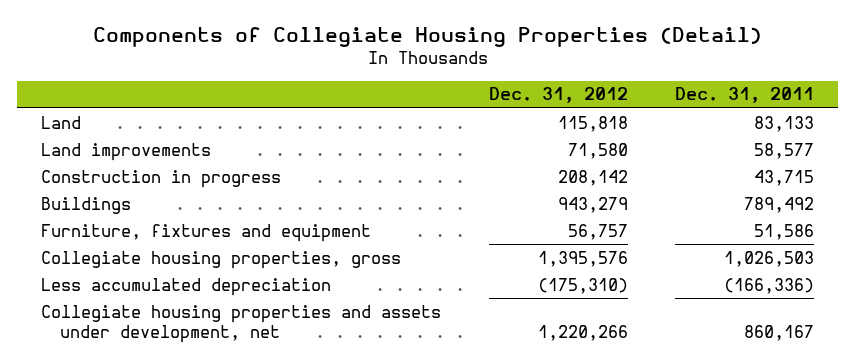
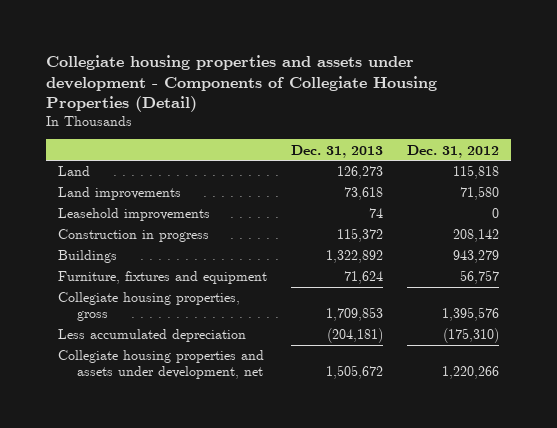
[92,27,762,48] Components of Collegiate Housing Properties (Detail) -> [46,54,438,113] Collegiate housing properties and assets under development - Components of Collegiate Housing Properties (Detail)
[675,87,815,104] Dec. 31, 2011 -> none
none -> [290,144,383,158] Dec. 31, 2013
none -> [58,208,211,222] Leasehold improvements

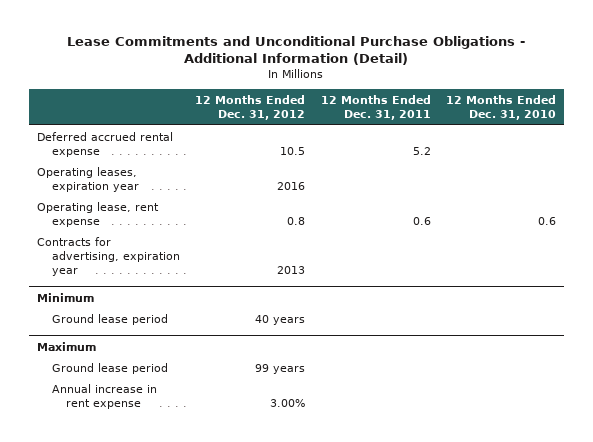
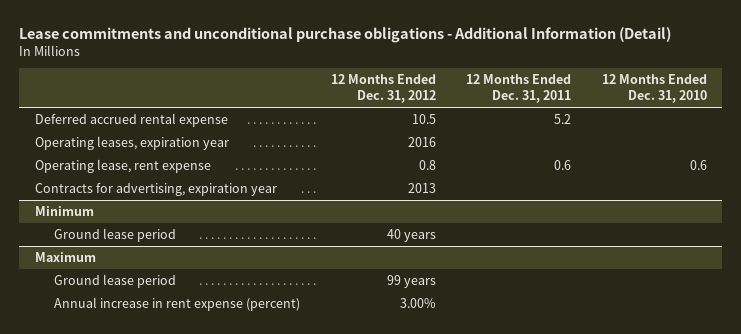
[67,36,526,66] Lease Commitments and Unconditional Purchase Obligations - Additional Information (Detail) -> [19,26,672,43] Lease commitments and unconditional purchase obligations - Additional Information (Detail)
[51,383,157,409] Annual increase in rent expense -> [54,297,301,312] Annual increase in rent expense (percent)

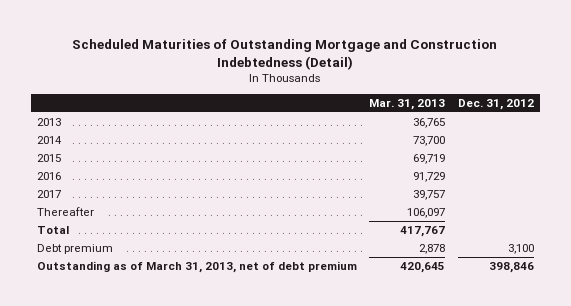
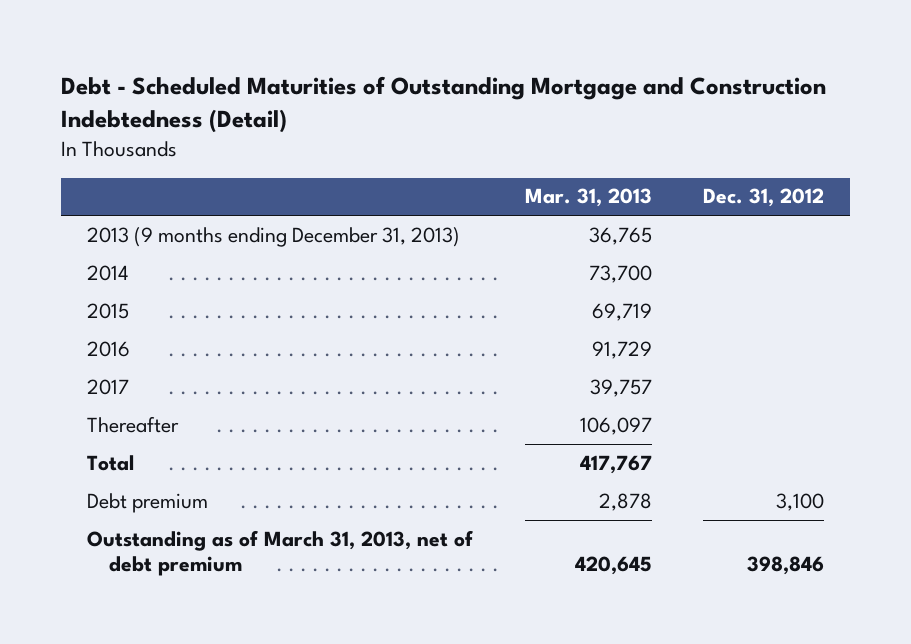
[72,38,498,70] Scheduled Maturities of Outstanding Mortgage and Construction Indebtedness (Detail) -> [60,76,826,134] Debt - Scheduled Maturities of Outstanding Mortgage and Construction Indebtedness (Detail)
[36,117,61,126] 2013 -> [86,226,460,247] 2013 (9 months ending December 31, 2013)

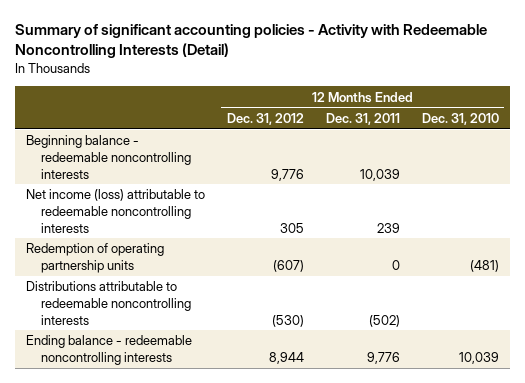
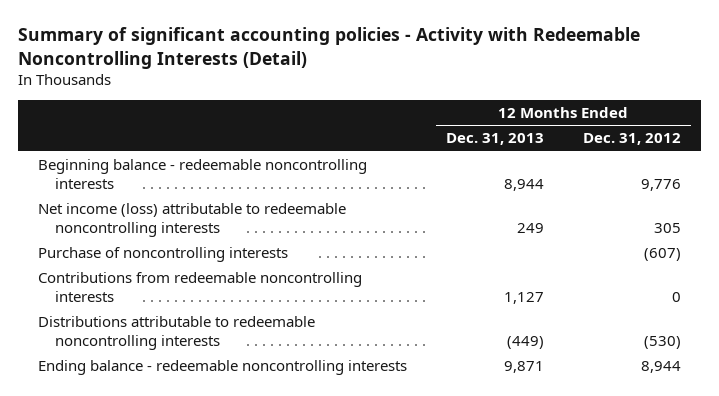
[325,112,400,125] Dec. 31, 2011 -> none
[421,112,499,125] Dec. 31, 2010 -> none
none -> [445,133,544,146] Dec. 31, 2013
[25,243,164,273] Redemption of operating partnership units -> none
none -> [37,247,288,263] Purchase of noncontrolling interests
none -> [37,272,362,302] Contributions from redeemable noncontrolling interests

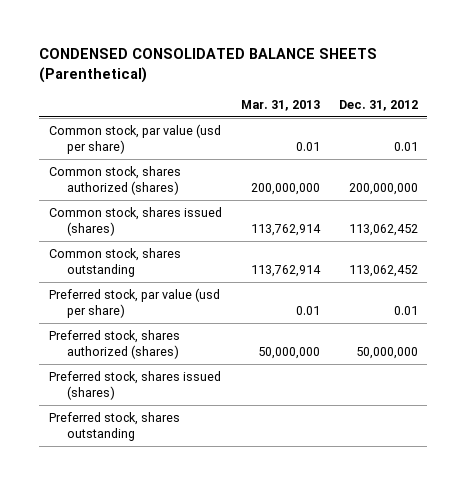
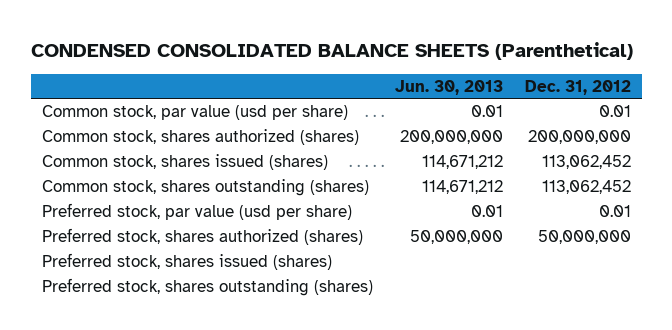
[240,99,320,111] Mar. 31, 2013 -> none
none -> [394,79,503,95] Jun. 30, 2013
[48,248,181,277] Common stock, shares outstanding -> [41,179,369,197] Common stock, shares outstanding (shares)
[48,412,180,441] Preferred stock, shares outstanding -> [41,278,373,297] Preferred stock, shares outstanding (shares)

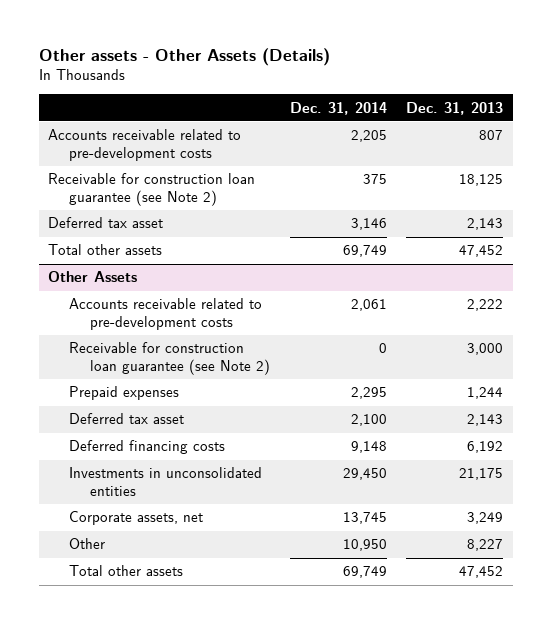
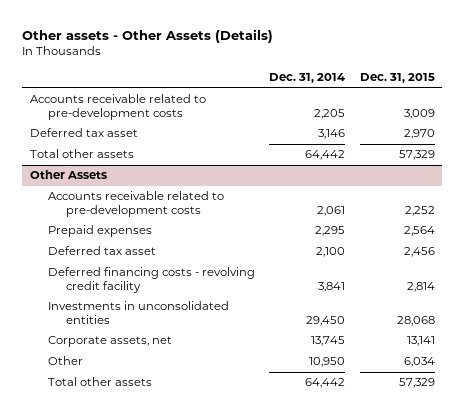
[405,101,503,115] Dec. 31, 2013 -> none
none -> [359,73,435,84] Dec. 31, 2015
[48,173,256,206] Receivable for construction loan guarantee (see Note 2) -> none
[342,245,387,258] 69,749 -> [305,150,346,161] 64,442
[69,342,271,375] Receivable for construction loan guarantee (see Note 2) -> none
[69,440,226,455] Deferred financing costs -> [47,267,255,294] Deferred financing costs - revolving credit facility
[350,441,387,454] 9,148 -> [318,282,346,293] 3,841
[342,566,387,579] 69,749 -> [305,378,346,389] 64,442

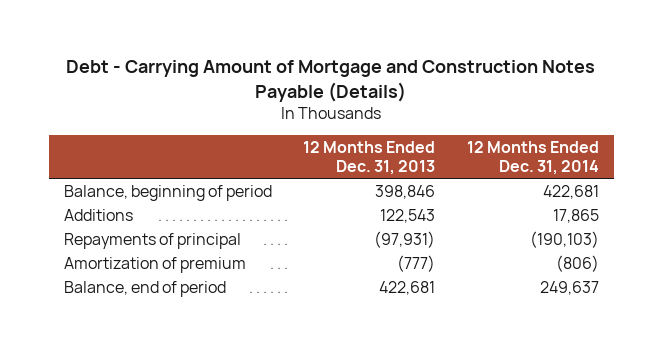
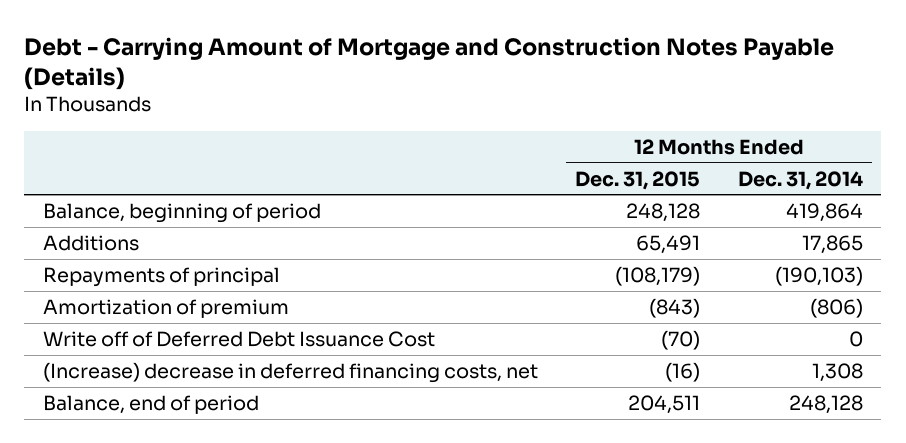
[303,140,436,175] 12 Months Ended Dec. 31, 2013 -> none
none -> [575,170,701,190] Dec. 31, 2015
[542,184,599,199] 422,681 -> [785,203,863,223] 419,864
none -> [43,331,436,348] Write off of Deferred Debt Issuance Cost
none -> [43,362,539,384] (Increase) decrease in deferred financing costs, net
[539,280,599,295] 249,637 -> [788,395,863,415] 248,128

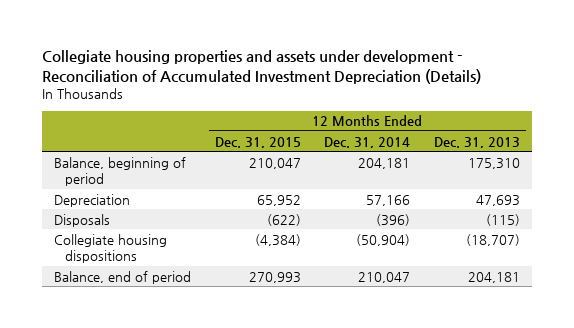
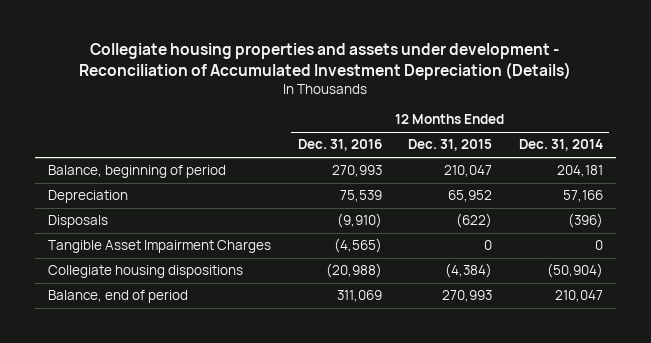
[434,136,521,148] Dec. 31, 2013 -> none
none -> [297,139,382,152] Dec. 31, 2016
none -> [47,240,271,254] Tangible Asset Impairment Charges

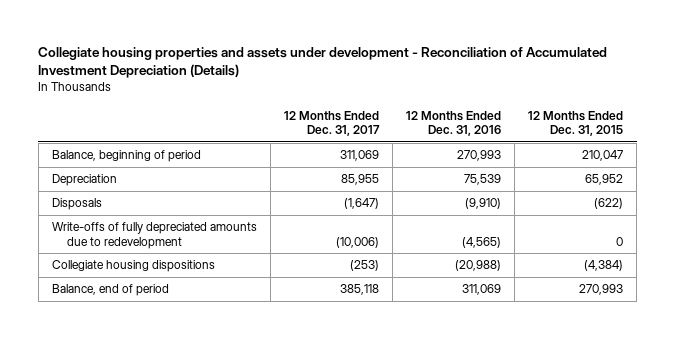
[518,139,603,152] Dec. 31, 2014 -> none
none -> [283,110,380,137] 12 Months Ended Dec. 31, 2017
[47,240,271,254] Tangible Asset Impairment Charges -> [51,222,257,249] Write-offs of fully depreciated amounts due to redevelopment

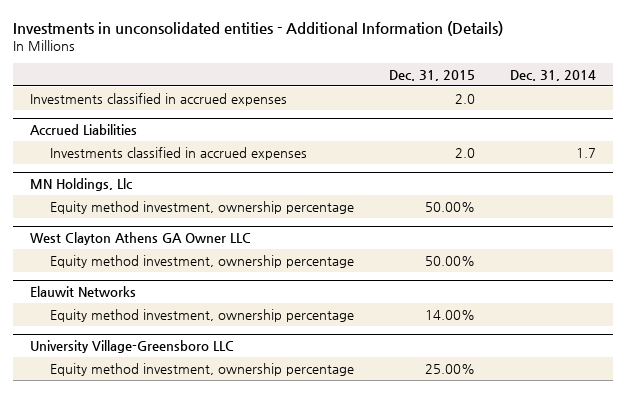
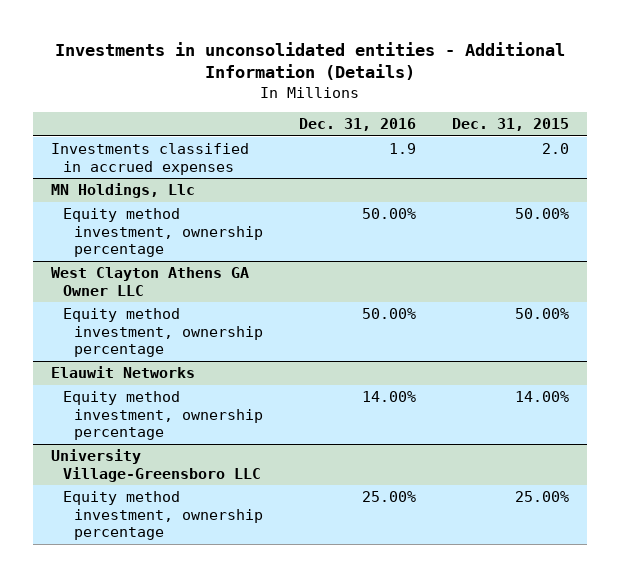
[509,69,596,81] Dec. 31, 2014 -> none
none -> [298,118,416,132] Dec. 31, 2016
[30,124,138,136] Accrued Liabilities -> none
[50,146,308,160] Investments classified in accrued expenses -> none

